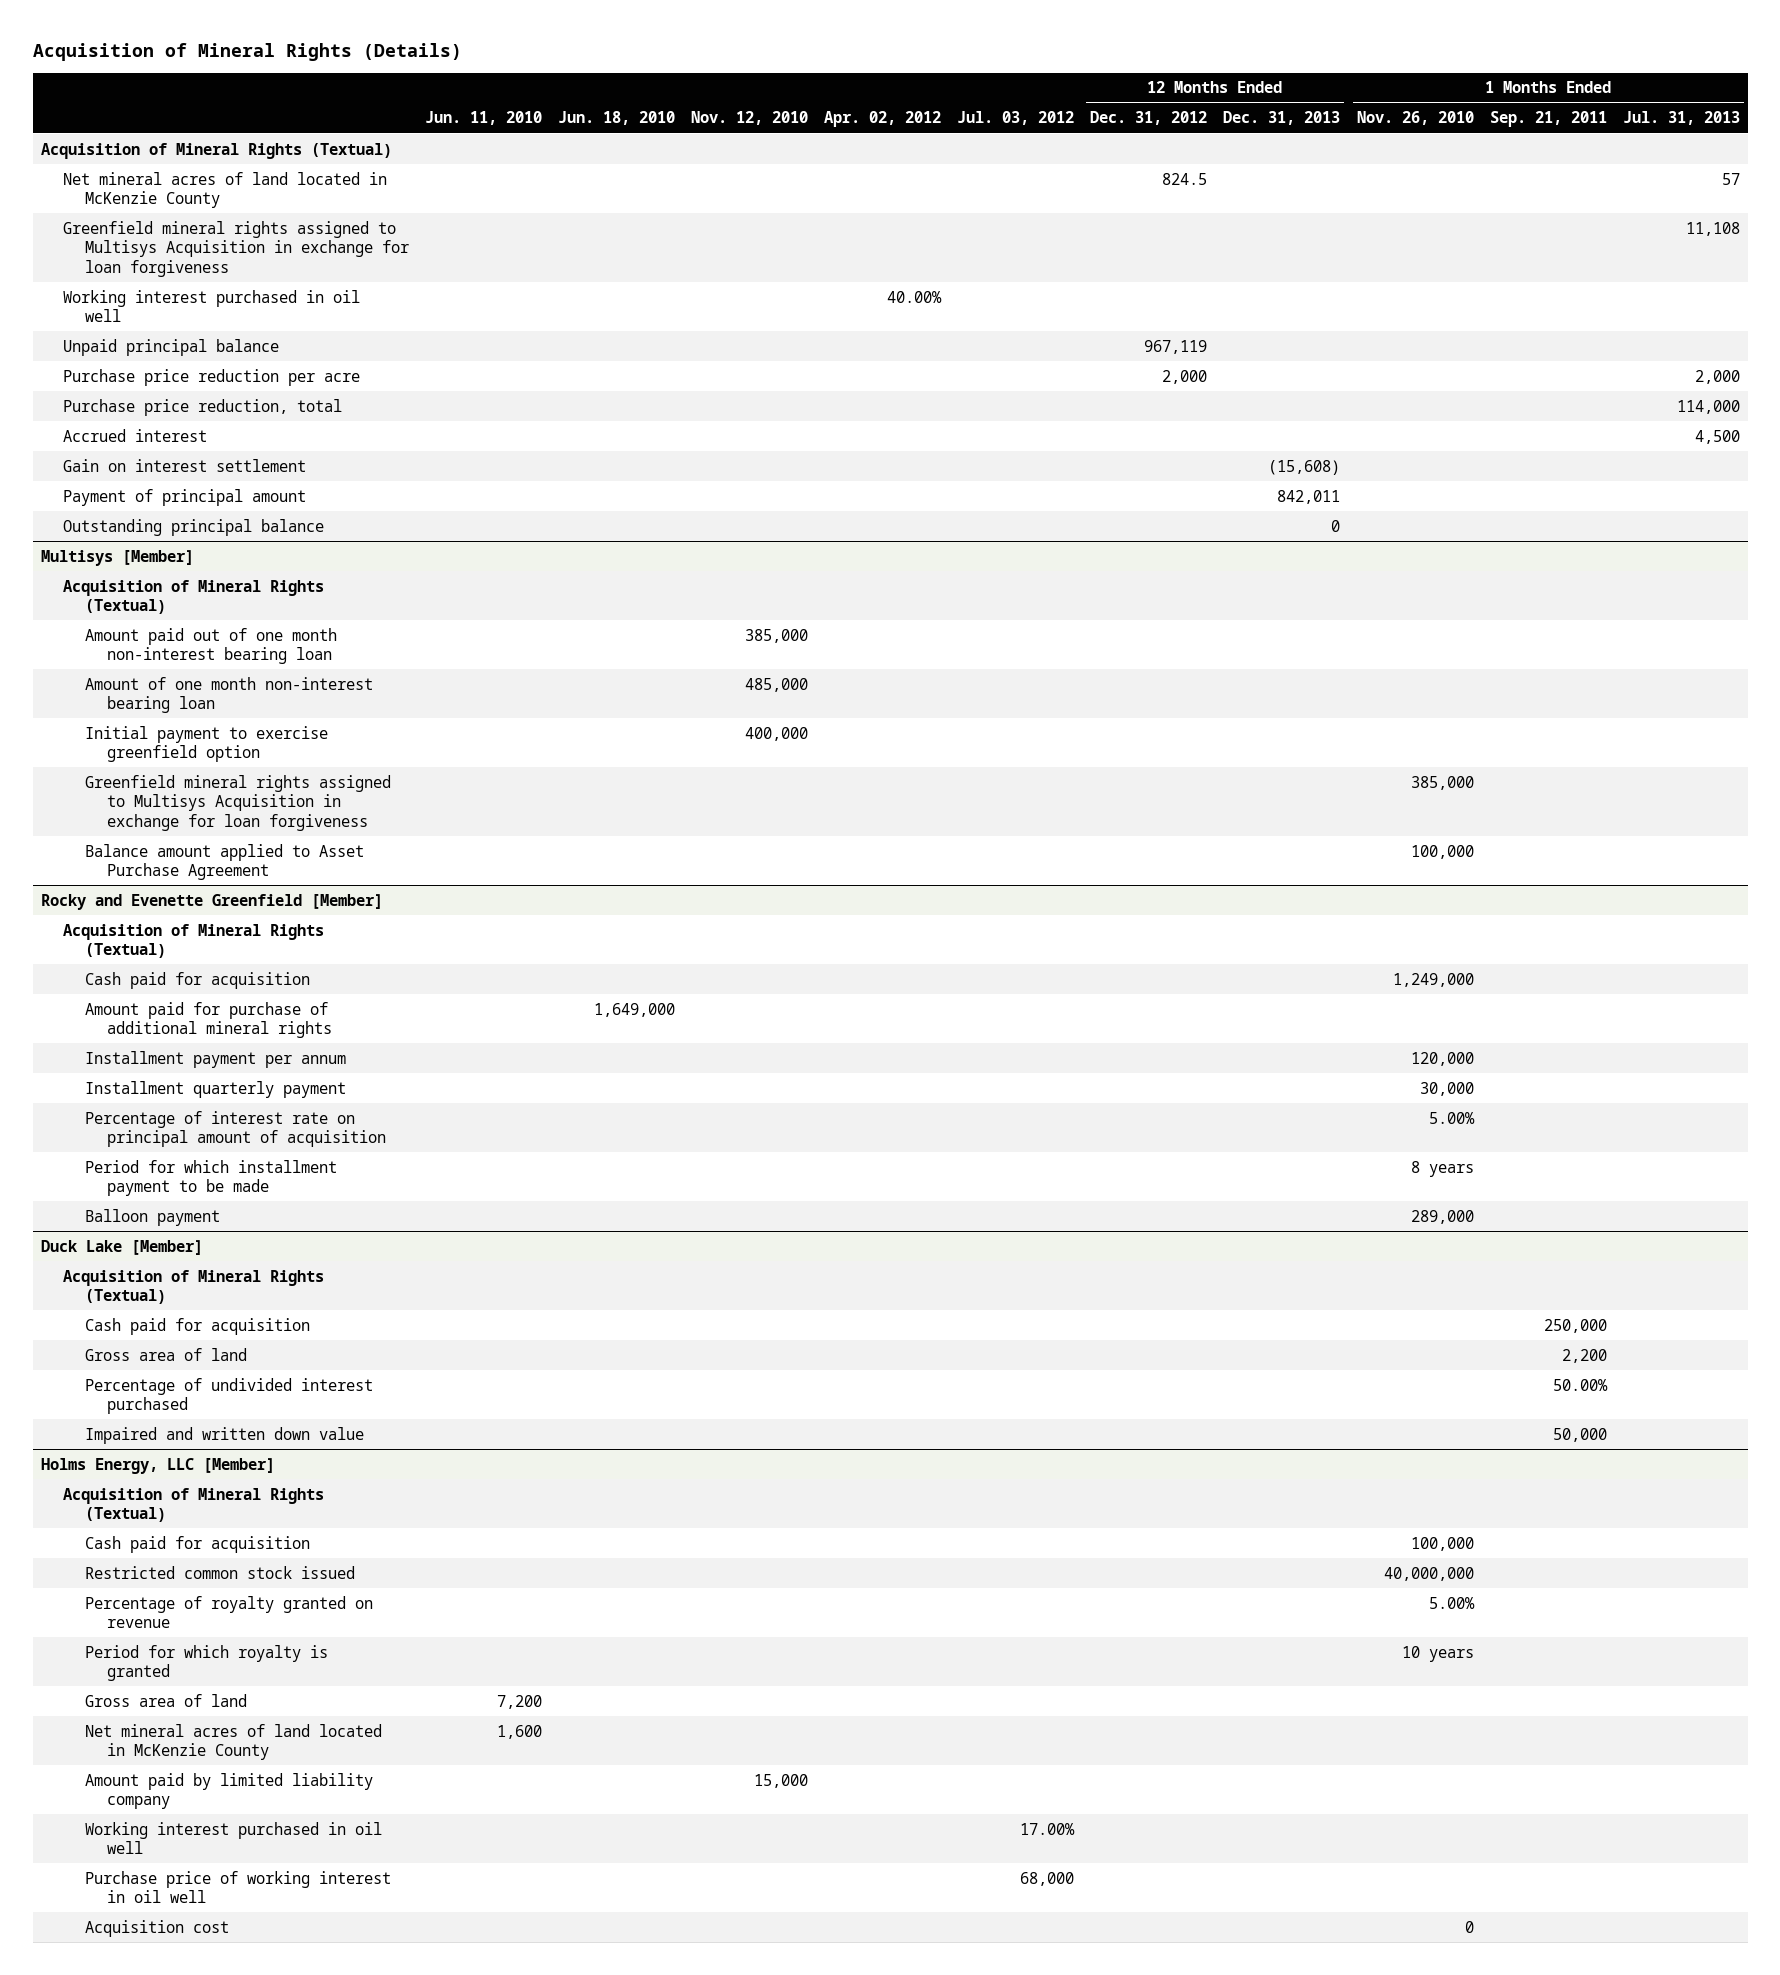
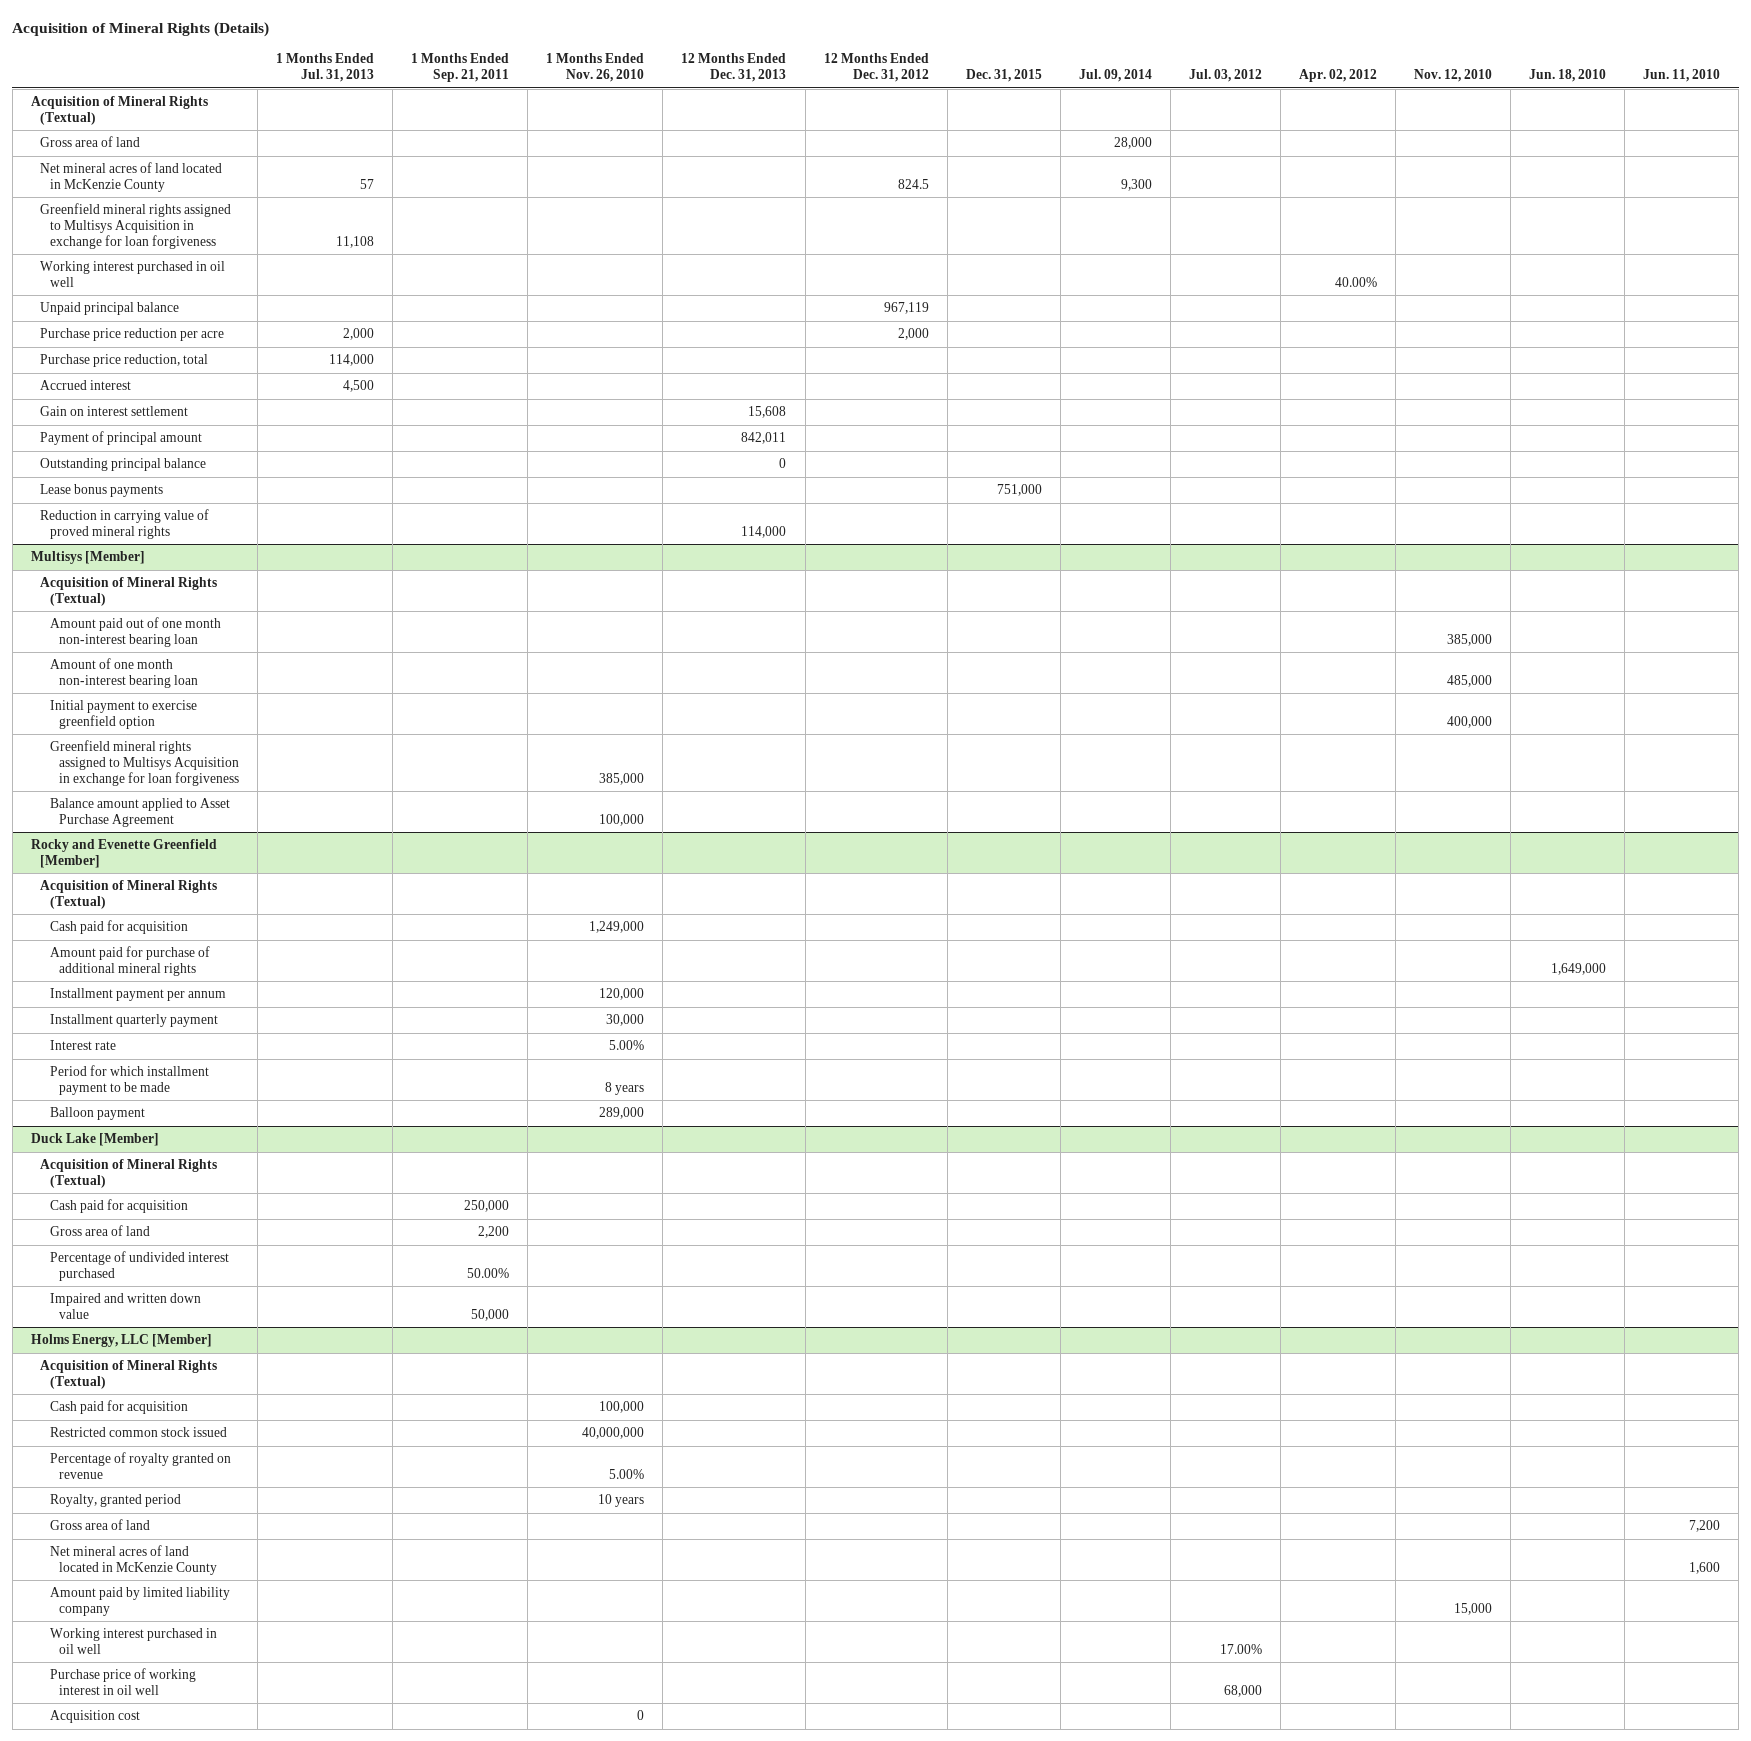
none -> [965,69,1042,83] Dec. 31, 2015
none -> [1078,69,1152,83] Jul. 09, 2014
none -> [40,136,141,148] Gross area of land
[1268,459,1341,475] (15,608) -> [748,406,787,419] 15,608
none -> [40,484,164,498] Lease bonus payments
none -> [40,509,210,539] Reduction in carrying value of proved mineral rights
[85,1110,387,1148] Percentage of interest rate on principal amount of acquisition -> [49,1040,116,1051] Interest rate
[85,1644,329,1682] Period for which royalty is granted -> [49,1494,181,1508] Royalty, granted period

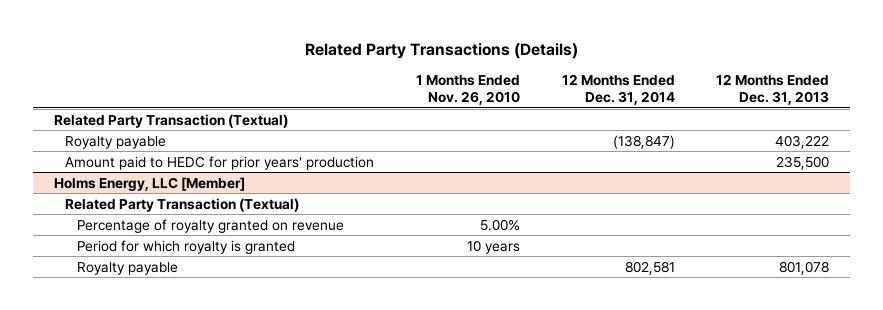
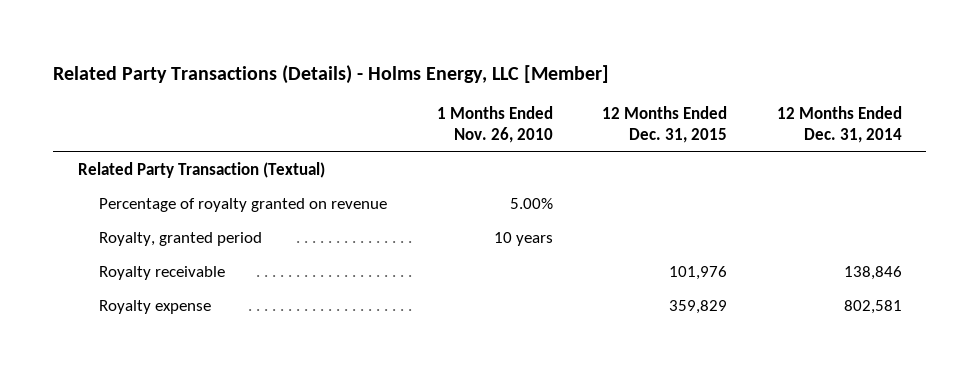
[304,43,578,60] Related Party Transactions (Details) -> [53,64,610,84] Related Party Transactions (Details) - Holms Energy, LLC [Member]
[716,74,830,106] 12 Months Ended Dec. 31, 2013 -> none
none -> [602,106,728,144] 12 Months Ended Dec. 31, 2015
[65,155,375,170] Amount paid to HEDC for prior years' production -> none
[54,176,246,191] Holms Energy, LLC [Member] -> none
[65,197,300,212] Related Party Transaction (Textual) -> none
[76,218,344,233] Percentage of royalty granted on revenue -> none
[76,239,295,254] Period for which royalty is granted -> none
[76,261,178,275] Royalty payable -> none
none -> [99,198,388,213] Percentage of royalty granted on revenue
none -> [99,232,263,247] Royalty, granted period
none -> [99,266,226,281] Royalty receivable
[65,135,167,149] Royalty payable -> [99,300,212,315] Royalty expense
[612,134,675,149] (138,847) -> [843,300,902,315] 802,581

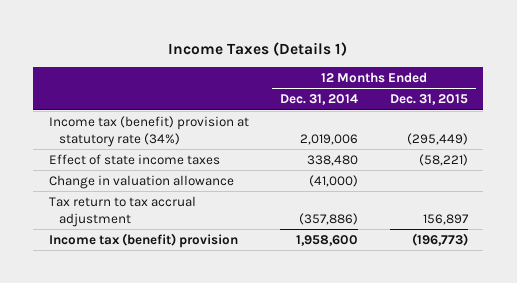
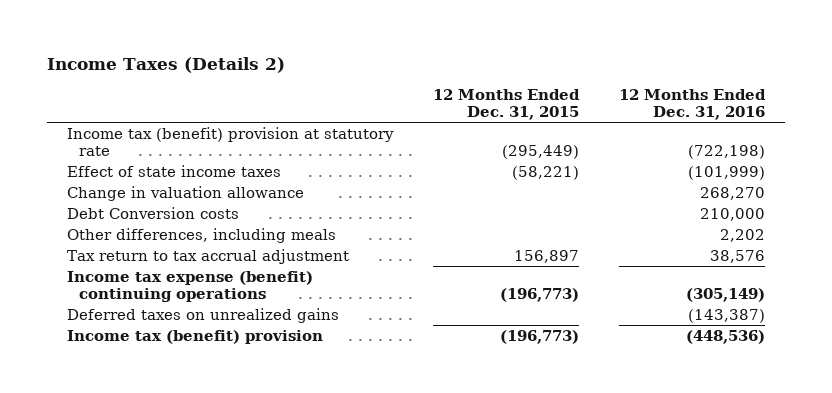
[168,41,348,56] Income Taxes (Details 1) -> [47,56,286,73] Income Taxes (Details 2)
[280,94,359,106] Dec. 31, 2014 -> none
none -> [618,89,766,121] 12 Months Ended Dec. 31, 2016
[48,115,249,147] Income tax (benefit) provision at statutory rate (34%) -> [66,126,394,157] Income tax (benefit) provision at statutory rate
none -> [66,206,239,219] Debt Conversion costs
none -> [66,227,336,243] Other differences, including meals
none -> [66,270,313,303] Income tax expense (benefit) continuing operations
none -> [66,307,339,323] Deferred taxes on unrealized gains

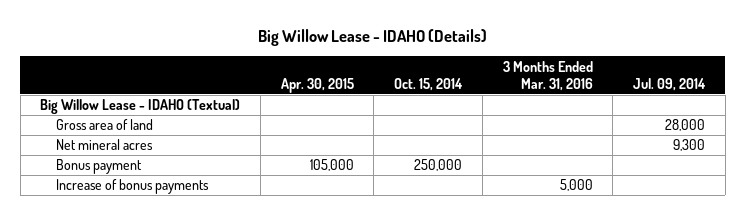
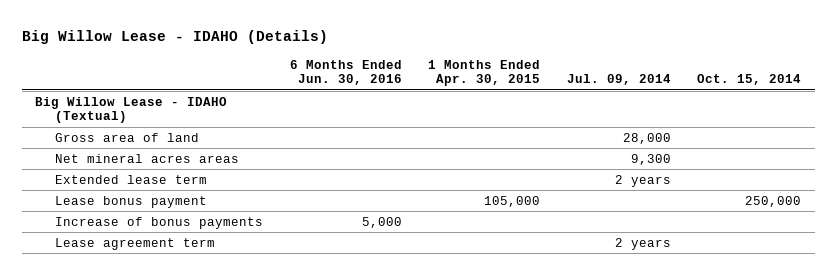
[280,77,354,93] Apr. 30, 2015 -> none
[502,60,593,91] 3 Months Ended Mar. 31, 2016 -> none
none -> [289,59,402,86] 6 Months Ended Jun. 30, 2016
none -> [428,59,541,87] 1 Months Ended Apr. 30, 2015
[56,139,154,151] Net mineral acres -> [54,153,239,163] Net mineral acres areas
none -> [54,174,207,184] Extended lease term
[56,159,143,175] Bonus payment -> [54,195,207,208] Lease bonus payment
none -> [54,237,215,250] Lease agreement term

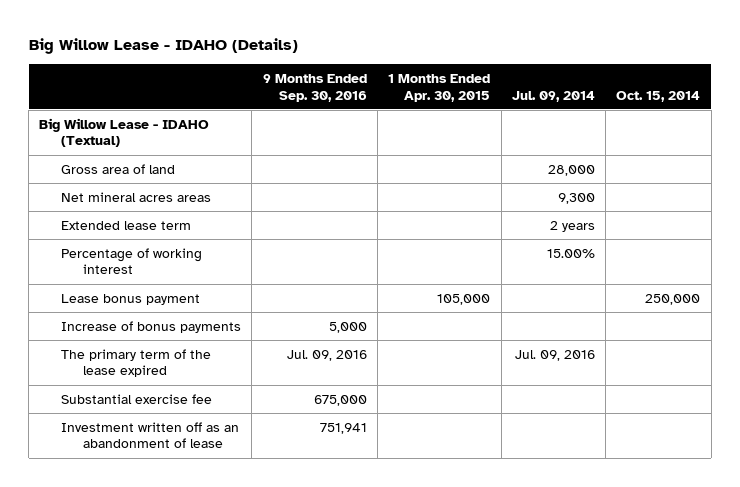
[289,59,402,86] 6 Months Ended Jun. 30, 2016 -> none
none -> [262,74,367,102] 9 Months Ended Sep. 30, 2016
none -> [61,247,203,275] Percentage of working interest
[54,237,215,250] Lease agreement term -> none
none -> [61,348,212,378] The primary term of the lease expired
none -> [61,393,213,404] Substantial exercise fee
none -> [61,421,240,449] Investment written off as an abandonment of lease

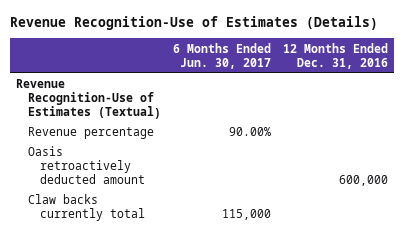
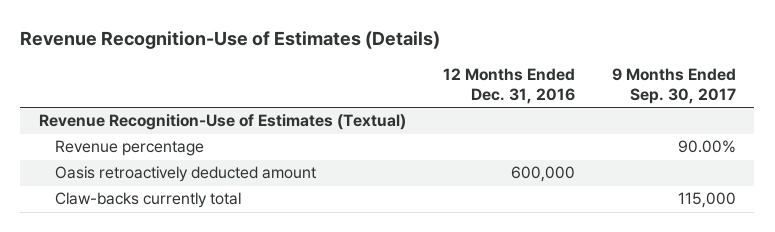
[172,42,271,69] 6 Months Ended Jun. 30, 2017 -> none
none -> [611,67,736,105] 9 Months Ended Sep. 30, 2017
[27,194,145,222] Claw backs currently total -> [55,192,242,209] Claw-backs currently total

